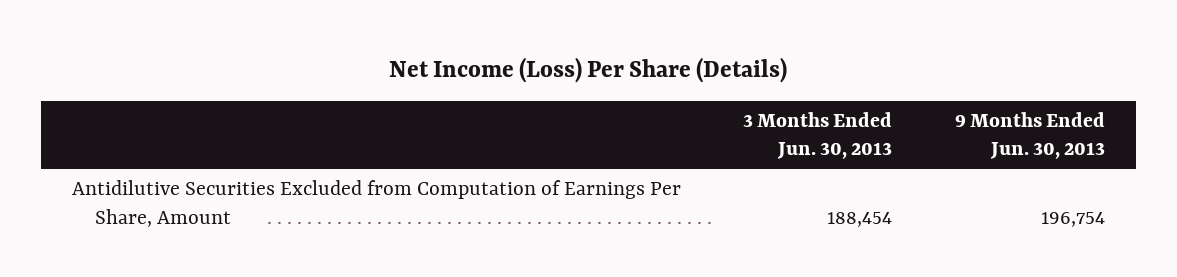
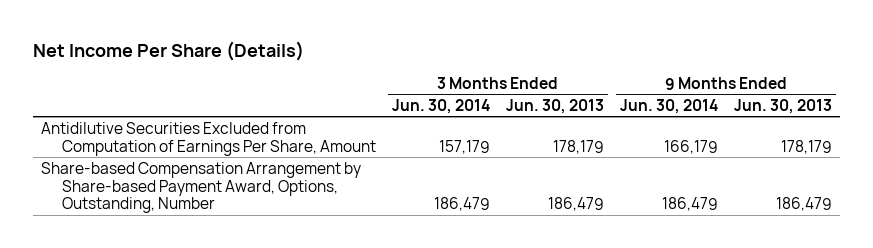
[389,57,788,84] Net Income (Loss) Per Share (Details) -> [32,41,304,62] Net Income Per Share (Details)
none -> [392,98,491,114] Jun. 30, 2014
none -> [620,98,719,114] Jun. 30, 2014
[827,211,893,227] 188,454 -> [553,139,605,154] 178,179
[1040,211,1105,227] 196,754 -> [781,139,833,154] 178,179
none -> [40,161,361,214] Share-based Compensation Arrangement by Share-based Payment Award, Options, Outstanding, Number

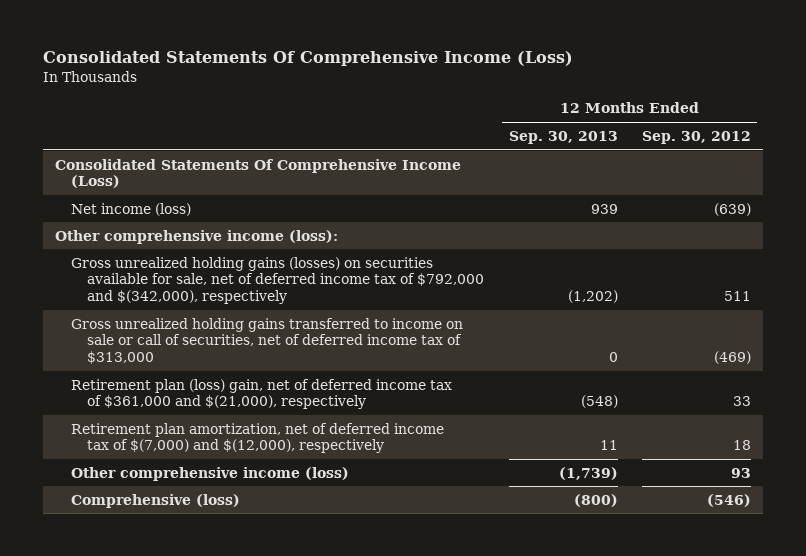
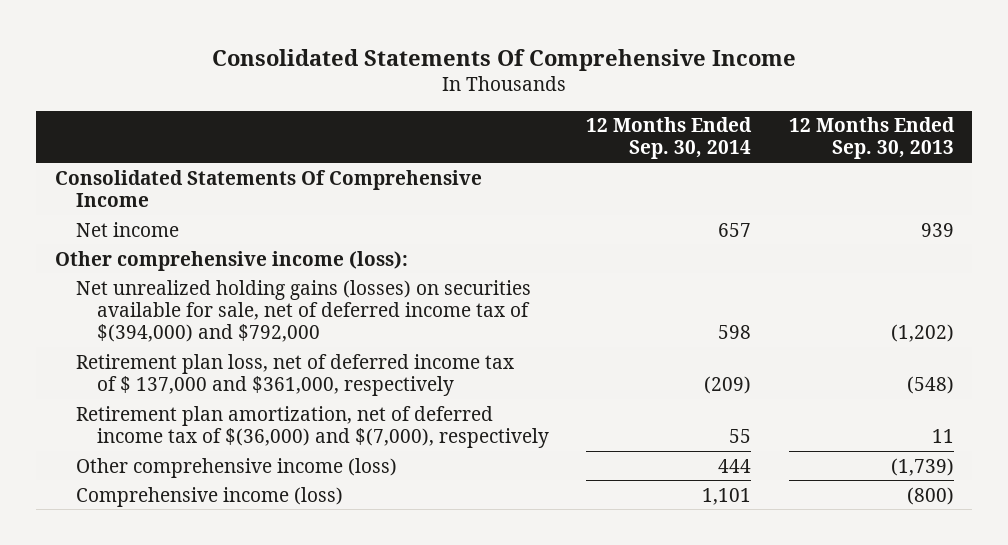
[42,51,573,67] Consolidated Statements Of Comprehensive Income (Loss) -> [212,48,797,71] Consolidated Statements Of Comprehensive Income
[641,130,751,144] Sep. 30, 2012 -> none
none -> [586,117,753,160] 12 Months Ended Sep. 30, 2014
[54,158,461,189] Consolidated Statements Of Comprehensive Income (Loss) -> [54,169,482,207] Consolidated Statements Of Comprehensive Income
[71,202,192,216] Net income (loss) -> [75,221,179,237] Net income
[71,317,464,365] Gross unrealized holding gains transferred to income on sale or call of securities, net of deferred income tax of $313,000 -> none
[71,256,485,305] Gross unrealized holding gains (losses) on securities available for sale, net of deferred income tax of $792,000 and $(342,000), respectively -> [75,279,531,343] Net unrealized holding gains (losses) on securities available for sale, net of deferred income tax of $(394,000) and $792,000
[71,378,453,410] Retirement plan (loss) gain, net of deferred income tax of $361,000 and $(21,000), respectively -> [75,353,514,396] Retirement plan loss, net of deferred income tax of $ 137,000 and $361,000, respectively
[71,422,445,454] Retirement plan amortization, net of deferred income tax of $(7,000) and $(12,000), respectively -> [75,405,550,448] Retirement plan amortization, net of deferred income tax of $(36,000) and $(7,000), respectively
[71,493,241,508] Comprehensive (loss) -> [75,486,343,507] Comprehensive income (loss)

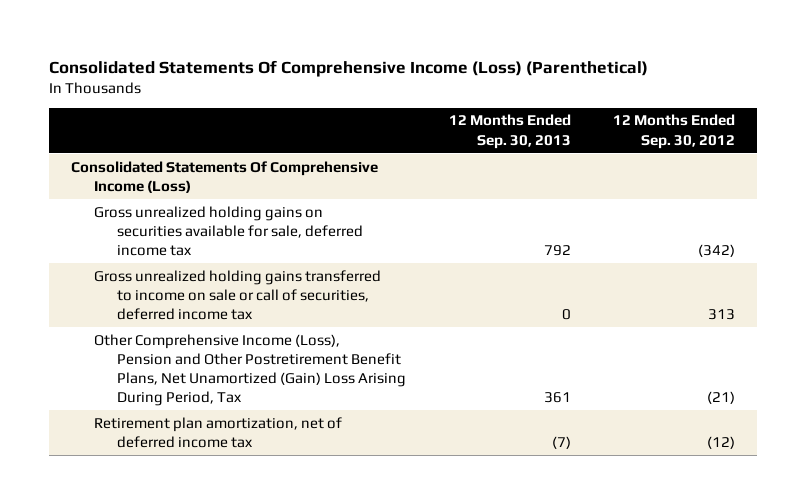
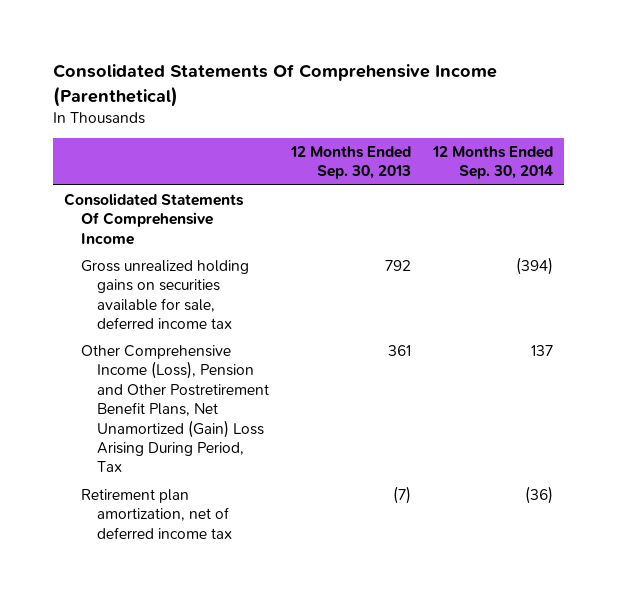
[49,59,649,77] Consolidated Statements Of Comprehensive Income (Loss) (Parenthetical) -> [53,64,498,107] Consolidated Statements Of Comprehensive Income (Parenthetical)
[613,114,736,149] 12 Months Ended Sep. 30, 2012 -> none
none -> [432,146,554,180] 12 Months Ended Sep. 30, 2014
[70,160,378,193] Consolidated Statements Of Comprehensive Income (Loss) -> [64,192,245,245] Consolidated Statements Of Comprehensive Income
[94,269,382,321] Gross unrealized holding gains transferred to income on sale or call of securities, deferred income tax -> none

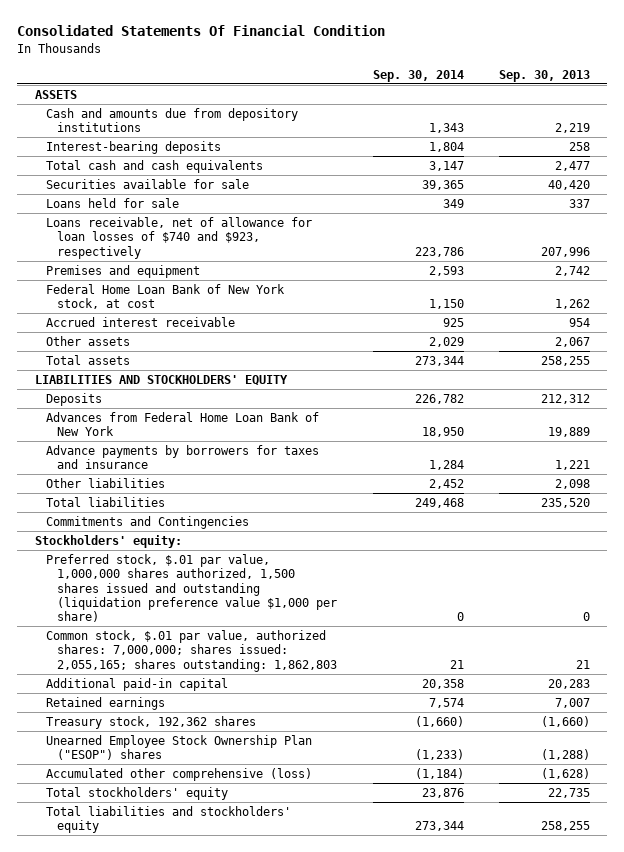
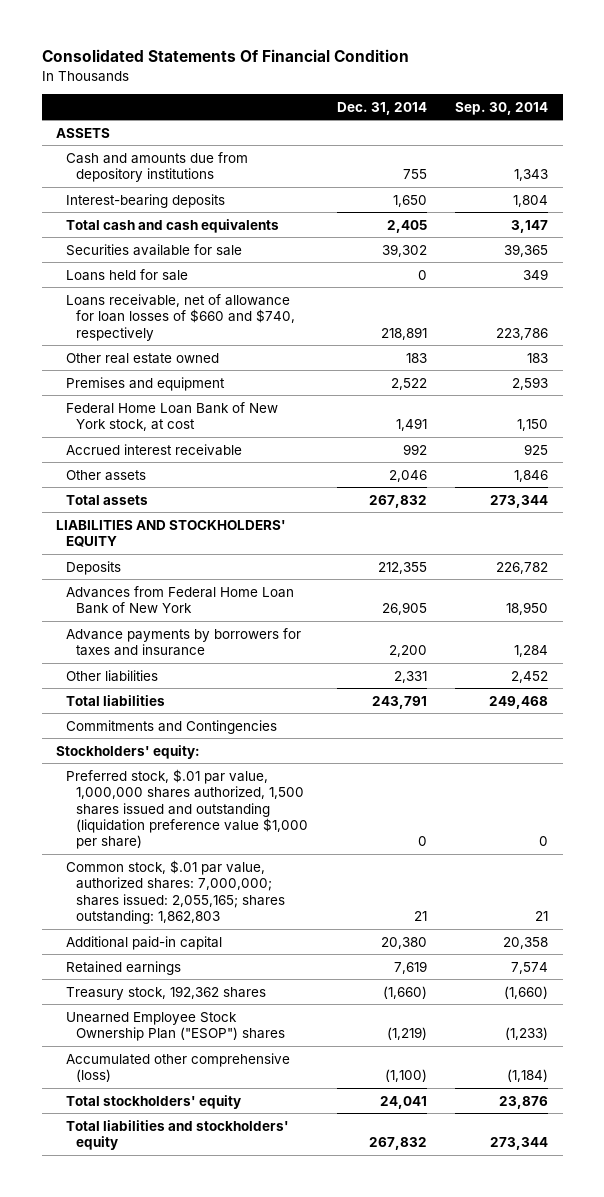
[498,69,590,82] Sep. 30, 2013 -> none
none -> [336,101,427,115] Dec. 31, 2014
[46,216,313,259] Loans receivable, net of allowance for loan losses of $740 and $923, respectively -> [65,293,295,341] Loans receivable, net of allowance for loan losses of $660 and $740, respectively
none -> [65,352,219,364] Other real estate owned
[428,336,464,347] 2,029 -> [514,469,549,482] 1,846

